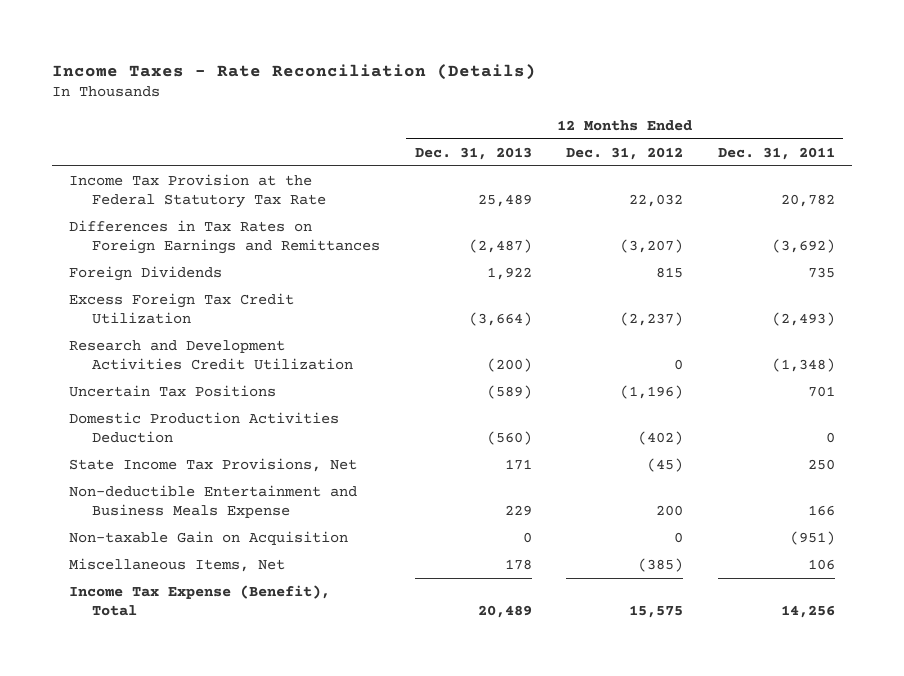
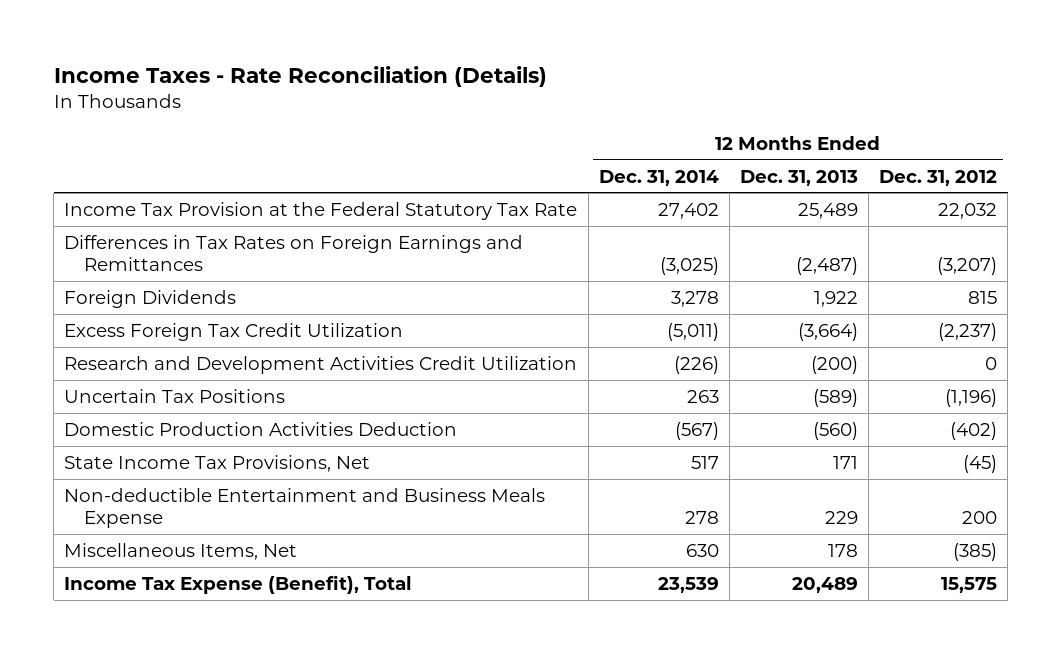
[717,146,835,160] Dec. 31, 2011 -> none
none -> [598,169,719,186] Dec. 31, 2014
[69,530,349,545] Non-taxable Gain on Acquisition -> none

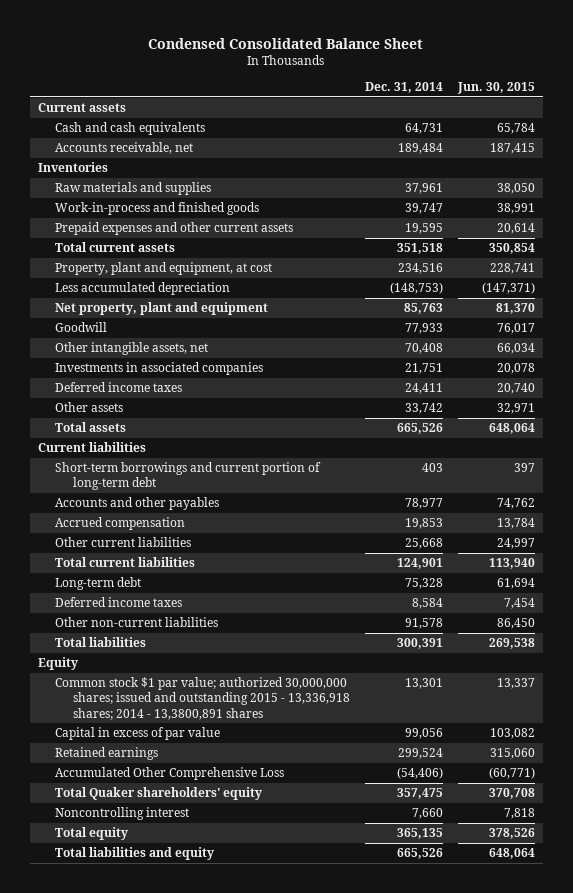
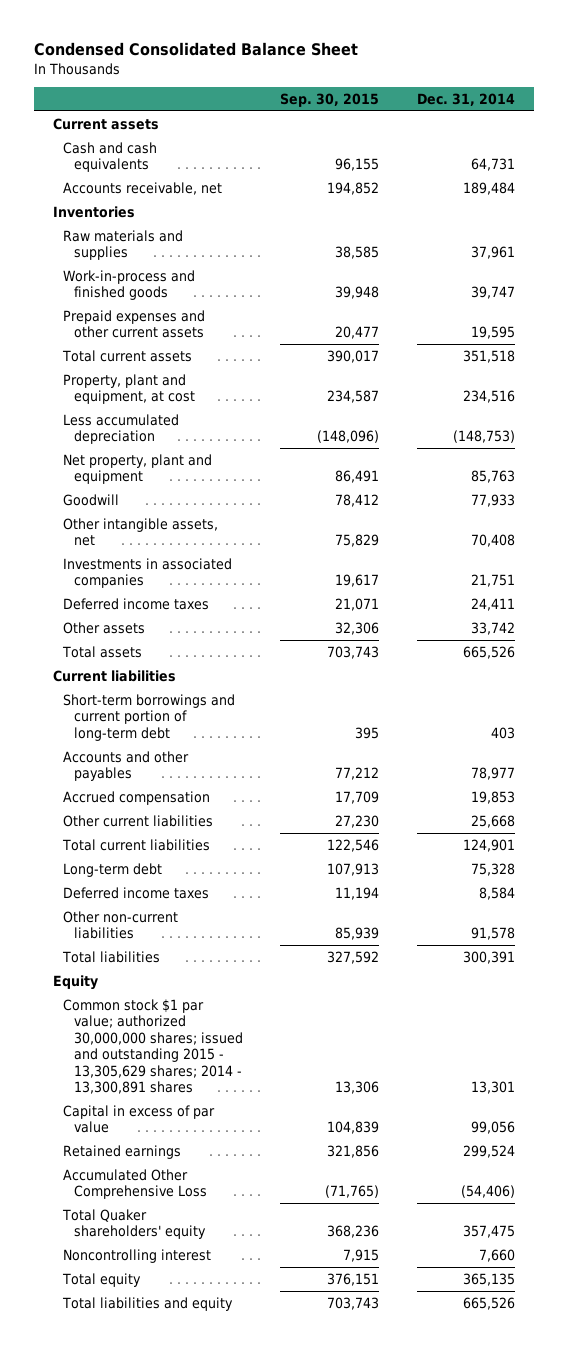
[457,82,536,95] Jun. 30, 2015 -> none
none -> [280,93,380,108] Sep. 30, 2015
[55,677,350,720] Common stock $1 par value; authorized 30,000,000 shares; issued and outstanding 2015 - 13,336,918 shares; 2014 - 13,3800,891 shares -> [63,998,243,1095] Common stock $1 par value; authorized 30,000,000 shares; issued and outstanding 2015 - 13,305,629 shares; 2014 - 13,300,891 shares

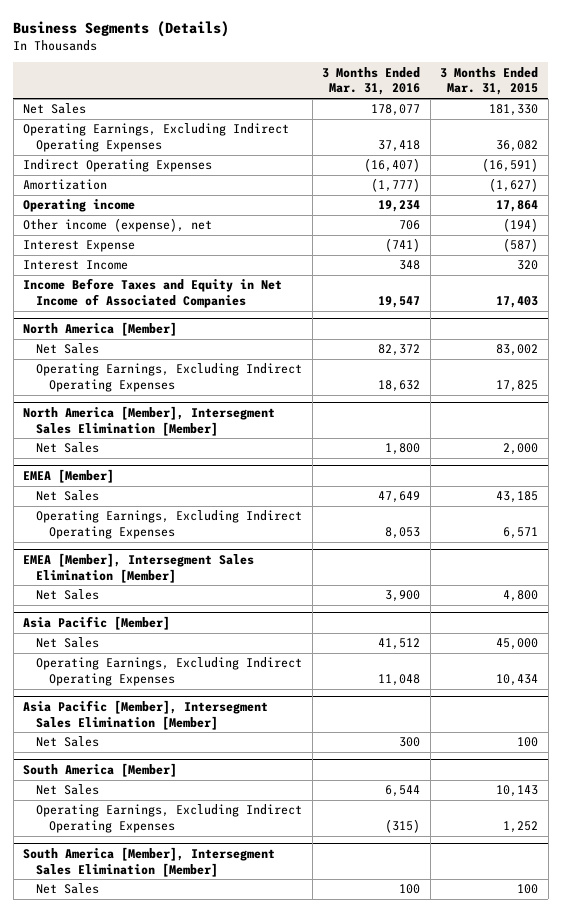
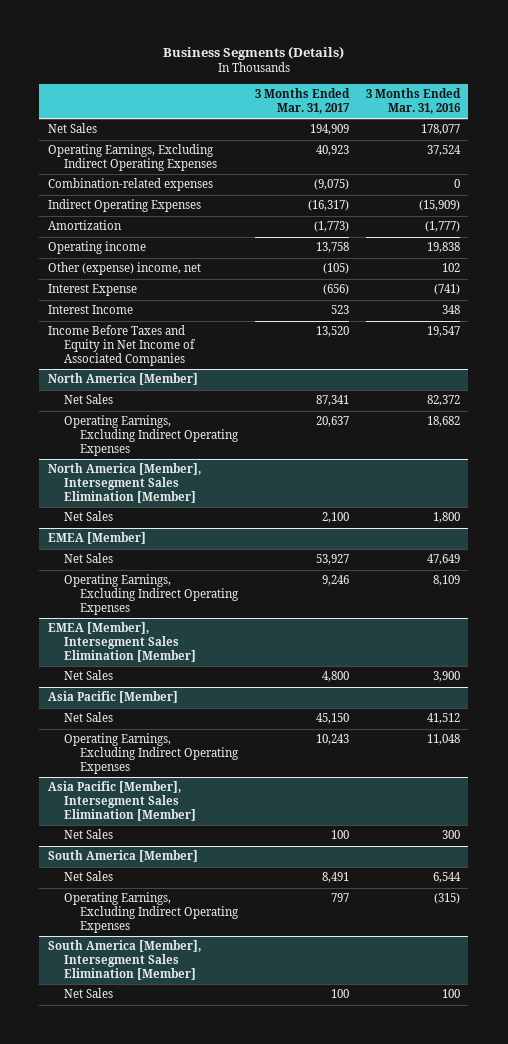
[440,66,539,96] 3 Months Ended Mar. 31, 2015 -> none
none -> [254,88,350,114] 3 Months Ended Mar. 31, 2017
[378,139,421,152] 37,418 -> [426,145,461,157] 37,524
none -> [47,178,213,192] Combination-related expenses
[364,158,421,173] (16,407) -> [418,200,460,212] (15,909)
[378,200,421,213] 19,234 -> [426,242,460,254] 19,838
[23,218,213,233] Other income (expense), net -> [47,262,201,276] Other (expense) income, net
[399,220,421,231] 706 -> [441,263,460,273] 102
[378,379,421,392] 18,632 -> [426,416,460,428] 18,682
[385,526,421,539] 8,053 -> [432,575,460,587] 8,109

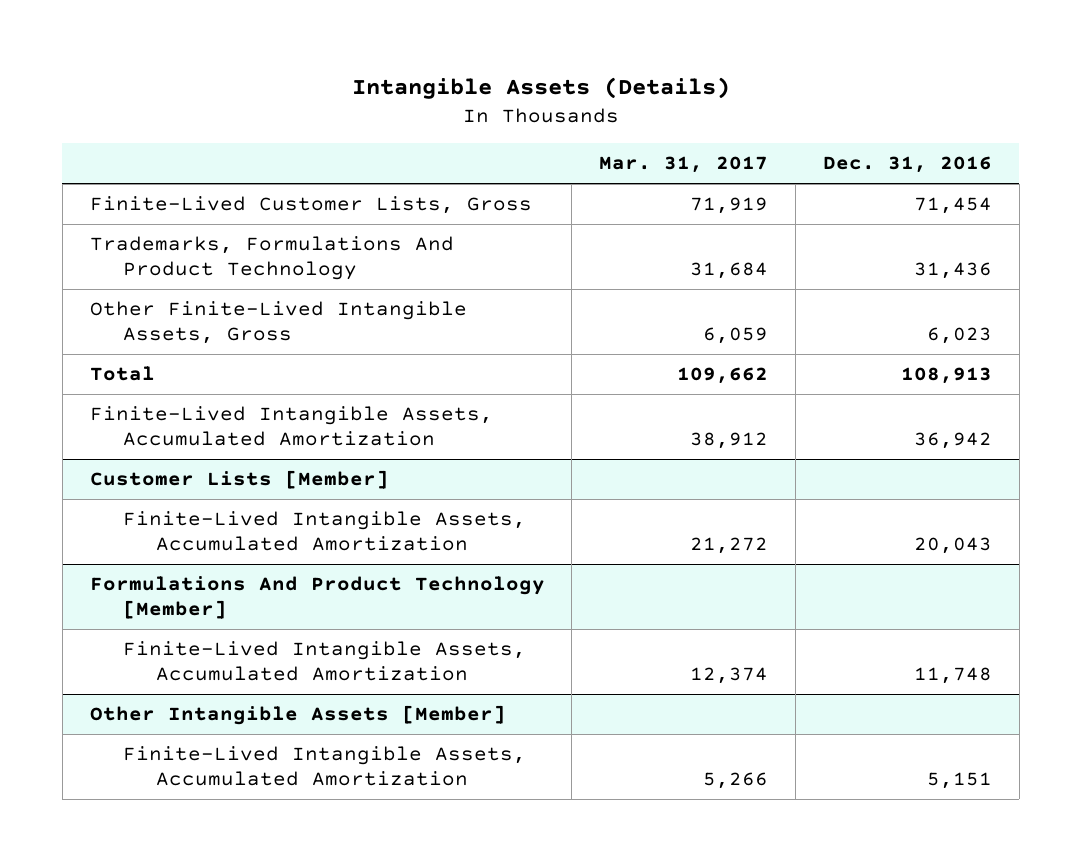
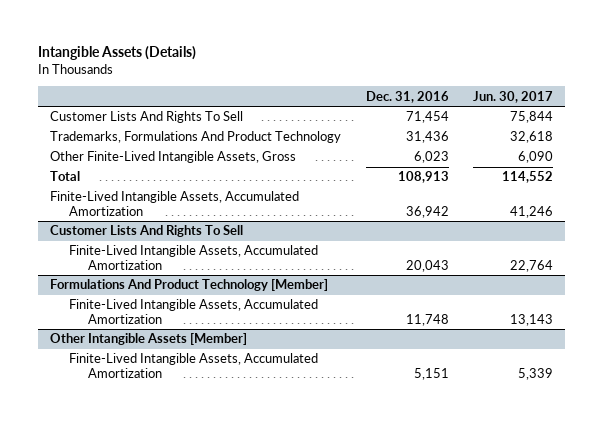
[599,156,769,174] Mar. 31, 2017 -> none
none -> [472,90,553,103] Jun. 30, 2017
[89,196,532,215] Finite-Lived Customer Lists, Gross -> [50,111,244,124] Customer Lists And Rights To Sell
[89,470,389,490] Customer Lists [Member] -> [50,225,244,238] Customer Lists And Rights To Sell

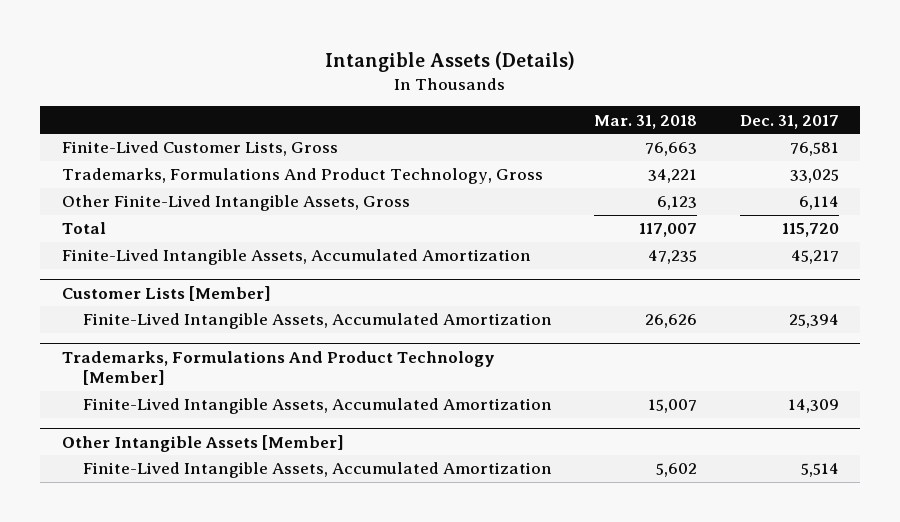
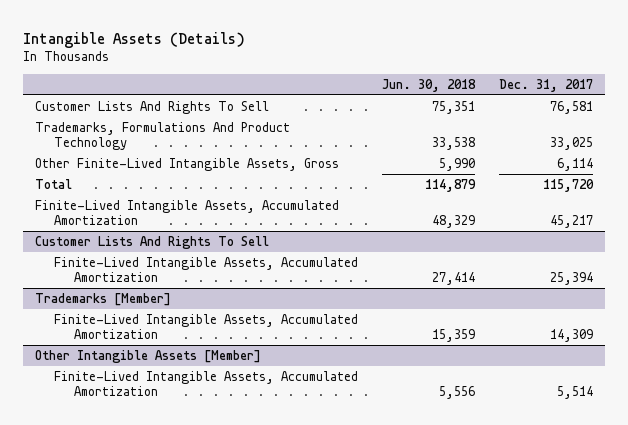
[594,114,698,129] Mar. 31, 2018 -> none
none -> [382,78,477,92] Jun. 30, 2018
[61,141,338,157] Finite-Lived Customer Lists, Gross -> [35,100,270,114] Customer Lists And Rights To Sell
[61,168,543,185] Trademarks, Formulations And Product Technology, Gross -> [35,121,291,151] Trademarks, Formulations And Product Technology
[61,285,271,301] Customer Lists [Member] -> [35,235,270,249] Customer Lists And Rights To Sell
[61,350,495,386] Trademarks, Formulations And Product Technology [Member] -> none
none -> [35,292,172,306] Trademarks [Member]

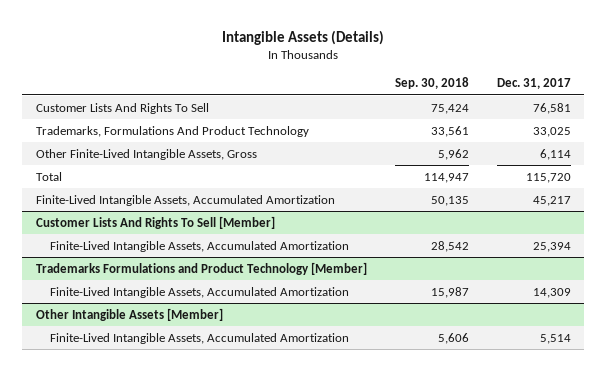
[382,78,477,92] Jun. 30, 2018 -> none
none -> [394,77,469,90] Sep. 30, 2018
[35,235,270,249] Customer Lists And Rights To Sell -> [35,215,275,229] Customer Lists And Rights To Sell [Member]
[35,292,172,306] Trademarks [Member] -> none
none -> [35,261,367,275] Trademarks Formulations and Product Technology [Member]

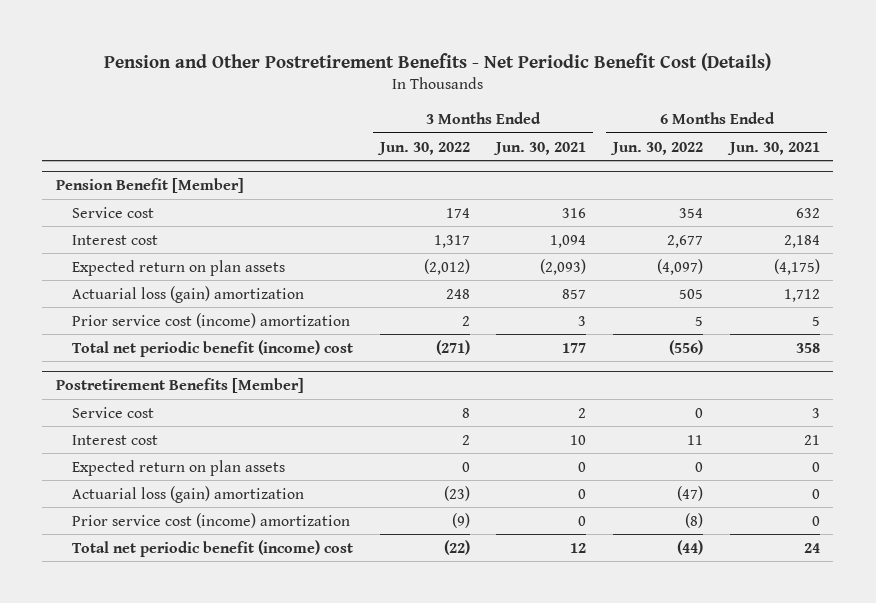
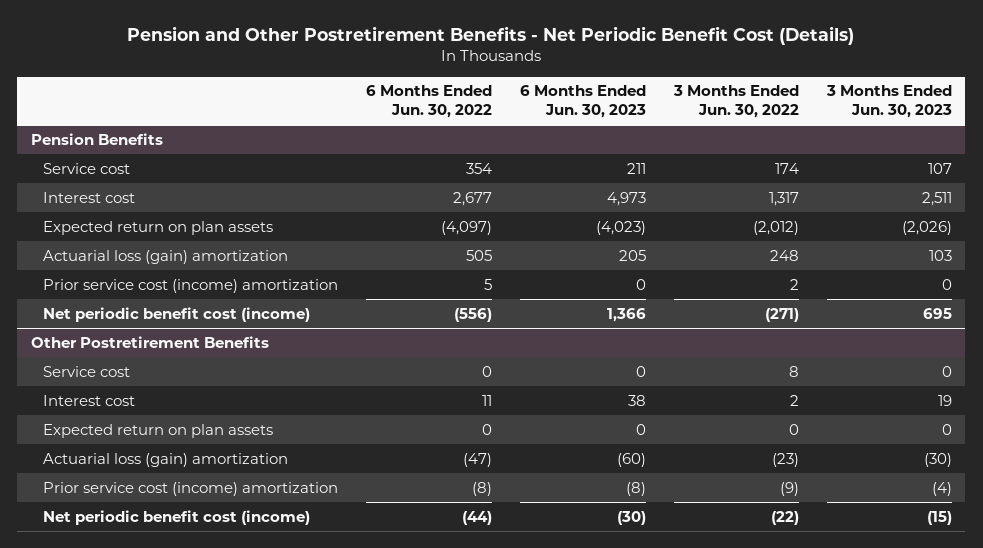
[493,141,587,155] Jun. 30, 2021 -> none
[726,141,820,155] Jun. 30, 2021 -> none
none -> [519,85,646,119] 6 Months Ended Jun. 30, 2023
none -> [825,85,952,119] 3 Months Ended Jun. 30, 2023
[55,177,244,193] Pension Benefit [Member] -> [31,132,164,145] Pension Benefits
[71,339,353,357] Total net periodic benefit (income) cost -> [43,306,311,322] Net periodic benefit cost (income)
[55,377,304,393] Postretirement Benefits [Member] -> [31,335,270,348] Other Postretirement Benefits
[71,539,353,557] Total net periodic benefit (income) cost -> [43,509,311,525] Net periodic benefit cost (income)

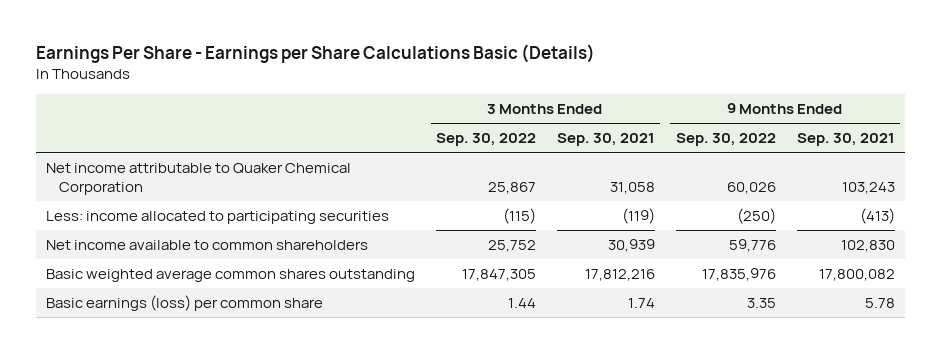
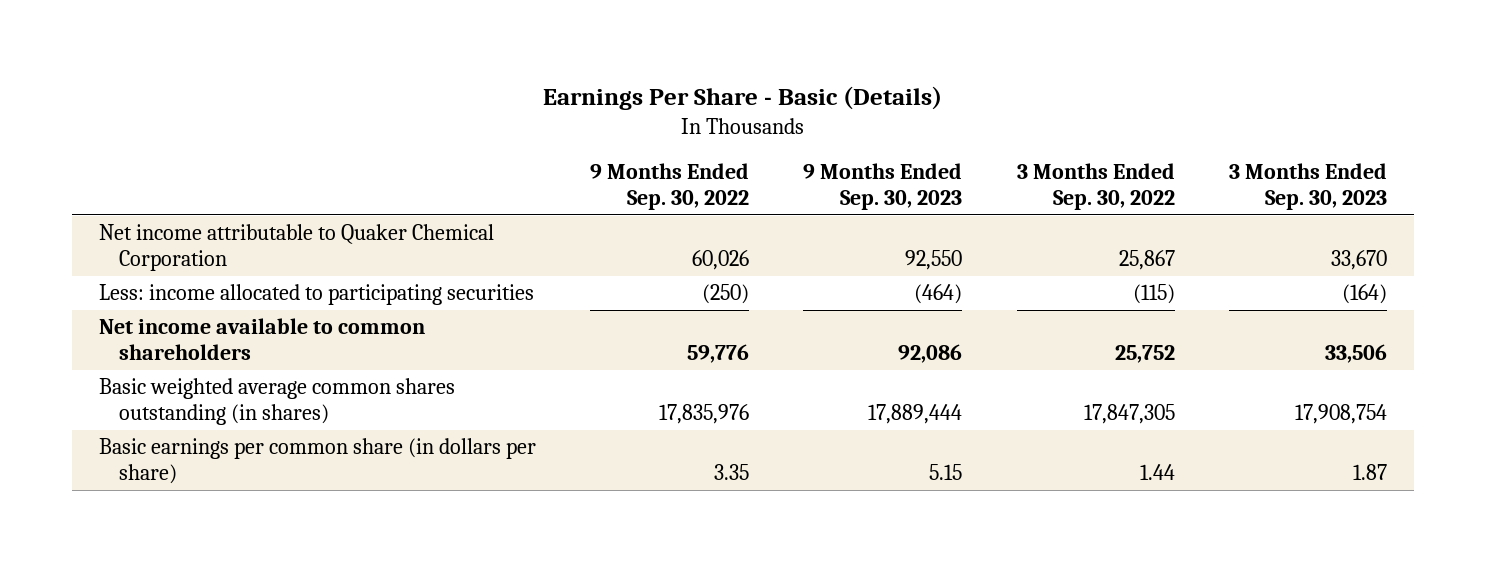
[35,43,595,63] Earnings Per Share - Earnings per Share Calculations Basic (Details) -> [542,85,942,110] Earnings Per Share - Basic (Details)
[556,133,655,147] Sep. 30, 2021 -> none
[796,133,895,147] Sep. 30, 2021 -> none
none -> [803,163,963,211] 9 Months Ended Sep. 30, 2023
none -> [1229,163,1388,211] 3 Months Ended Sep. 30, 2023
[45,268,415,282] Basic weighted average common shares outstanding -> [98,378,455,426] Basic weighted average common shares outstanding (in shares)
[45,294,323,311] Basic earnings (loss) per common share -> [98,438,536,485] Basic earnings per common share (in dollars per share)

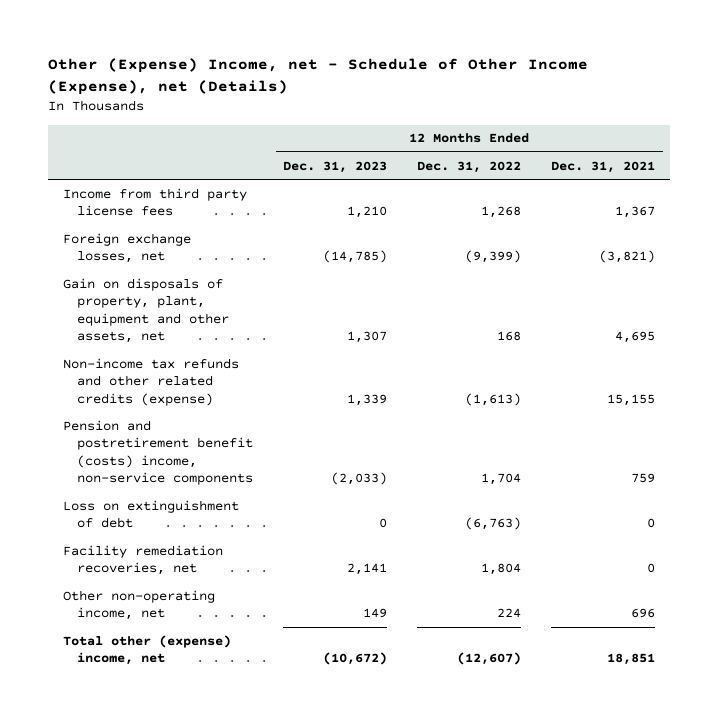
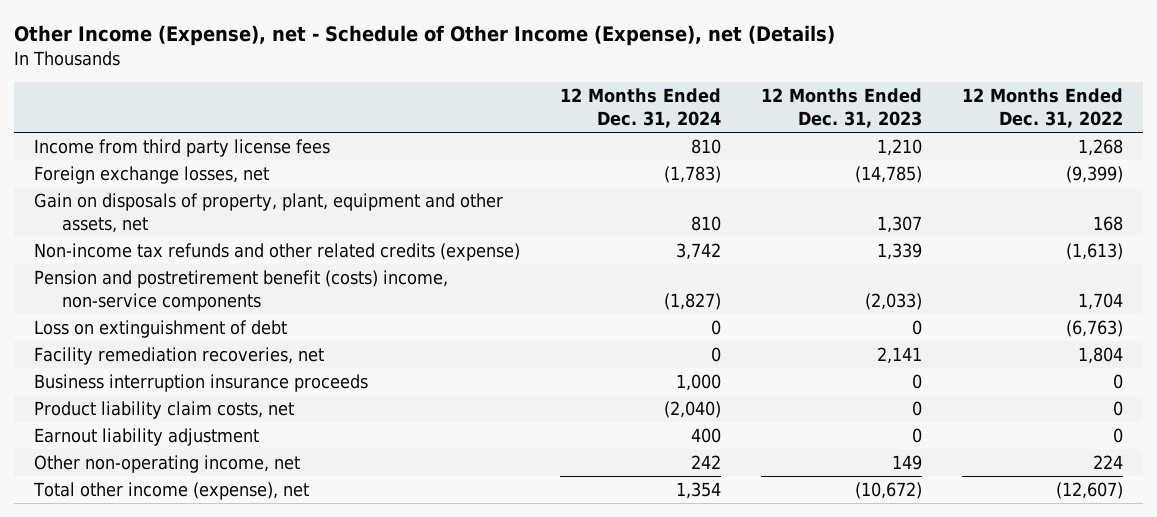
[47,58,588,96] Other (Expense) Income, net - Schedule of Other Income (Expense), net (Details) -> [14,25,836,47] Other Income (Expense), net - Schedule of Other Income (Expense), net (Details)
[551,160,656,173] Dec. 31, 2021 -> none
none -> [560,88,722,129] 12 Months Ended Dec. 31, 2024
none -> [34,374,369,393] Business interruption insurance proceeds
none -> [34,401,295,420] Product liability claim costs, net
none -> [34,428,260,447] Earnout liability adjustment
[62,634,231,666] Total other (expense) income, net -> [33,482,310,501] Total other income (expense), net

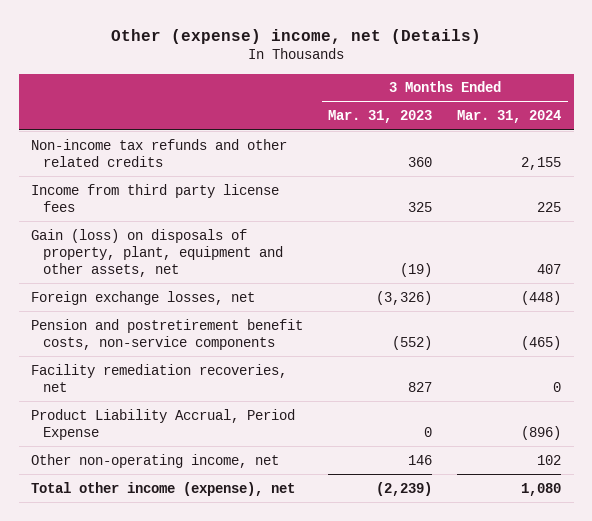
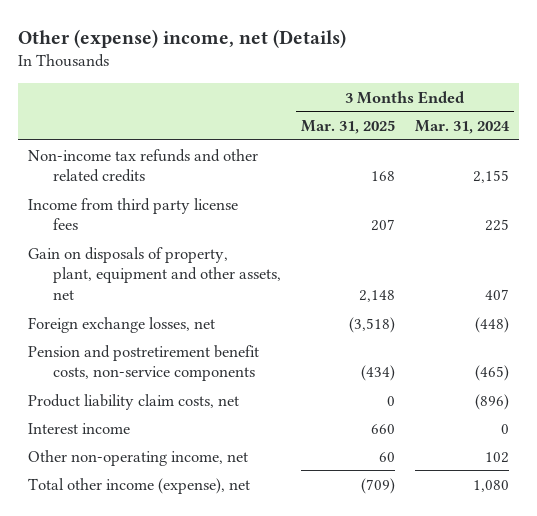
[328,110,433,124] Mar. 31, 2023 -> none
none -> [301,119,396,134] Mar. 31, 2025
[31,228,284,277] Gain (loss) on disposals of property, plant, equipment and other assets, net -> [27,246,282,301] Gain on disposals of property, plant, equipment and other assets, net
[31,363,288,392] Facility remediation recoveries, net -> none
[31,408,296,440] Product Liability Accrual, Period Expense -> [27,393,239,410] Product liability claim costs, net
none -> [27,422,130,434] Interest income

